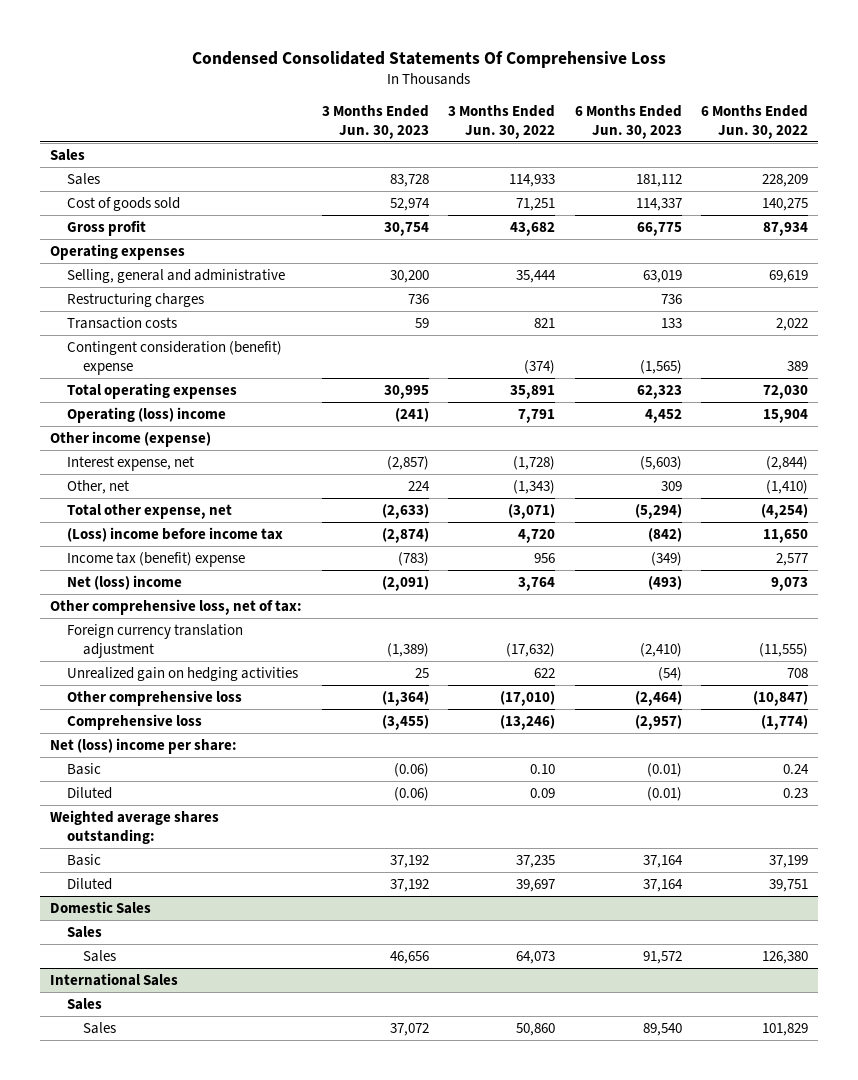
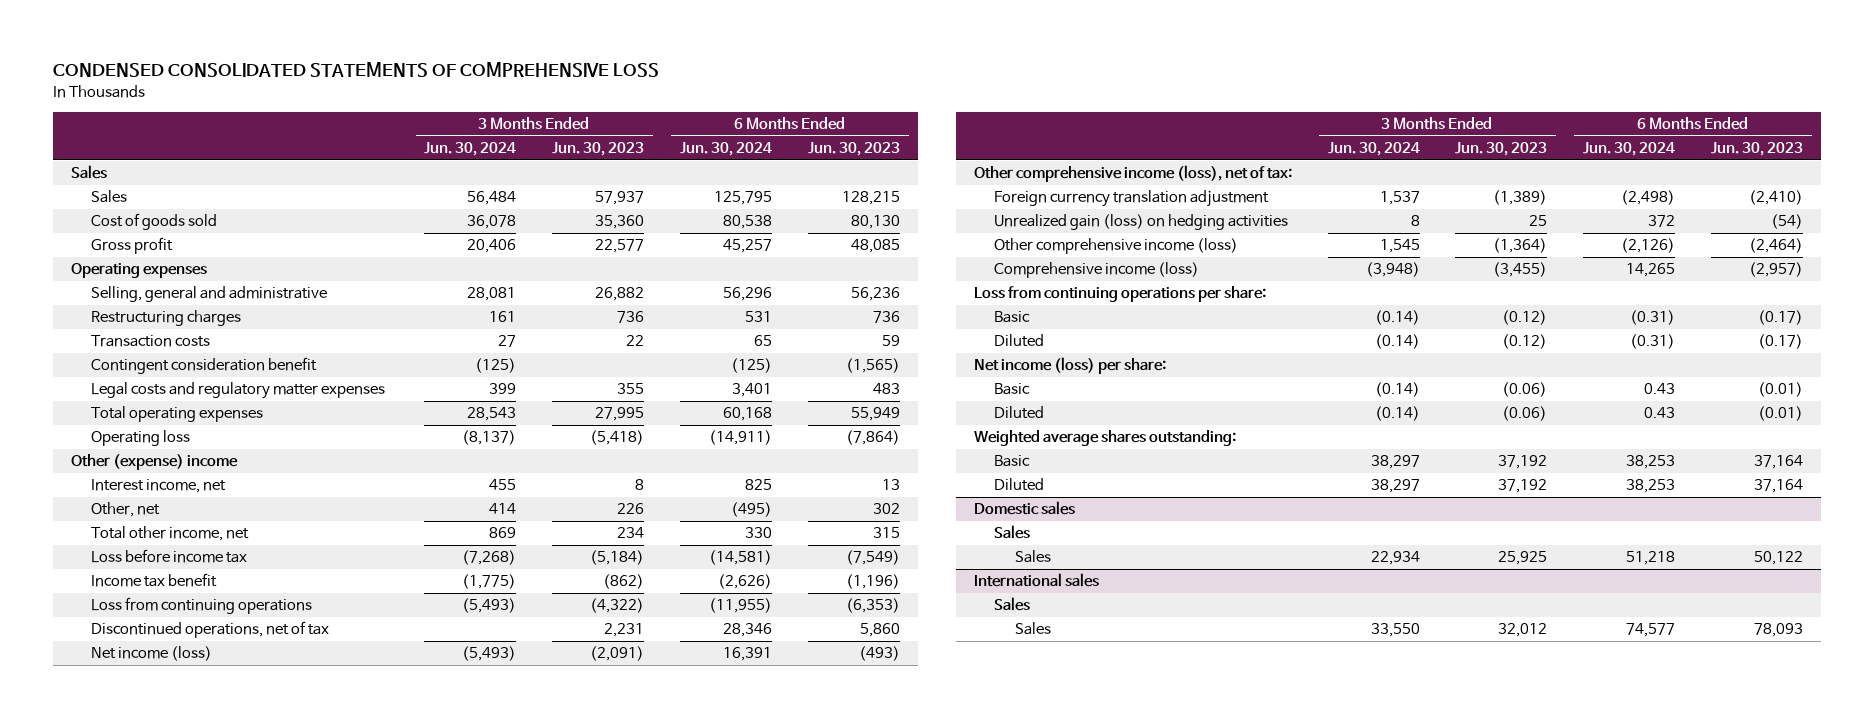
[192,50,667,68] Condensed Consolidated Statements Of Comprehensive Loss -> [52,62,659,78] CONDENSED CONSOLIDATED STATEMENTS OF COMPREHENSIVE LOSS
[448,105,556,140] 3 Months Ended Jun. 30, 2022 -> none
[701,105,809,140] 6 Months Ended Jun. 30, 2022 -> none
none -> [424,142,517,157] Jun. 30, 2024
none -> [680,142,773,157] Jun. 30, 2024
[389,173,429,187] 83,728 -> [595,191,645,206] 57,937
[635,173,682,187] 181,112 -> [841,191,900,206] 128,215
[389,197,430,211] 52,974 -> [595,215,645,230] 35,360
[635,197,682,211] 114,337 -> [850,215,900,230] 80,130
[383,221,429,236] 30,754 -> [595,239,645,254] 22,577
[636,221,682,236] 66,775 -> [850,239,900,254] 48,085
[389,269,429,283] 30,200 -> [595,287,645,302] 26,882
[642,269,682,283] 63,019 -> [850,287,900,302] 56,236
[414,317,429,328] 59 -> [626,335,645,347] 22
[660,317,682,328] 133 -> [881,335,900,347] 59
[66,340,282,375] Contingent consideration (benefit) expense -> [91,357,318,375] Contingent consideration benefit
none -> [91,382,386,400] Legal costs and regulatory matter expenses
[383,384,429,399] 30,995 -> [595,407,645,422] 27,995
[636,384,682,399] 62,323 -> [850,407,900,422] 55,949
[66,406,226,423] Operating (loss) income -> [91,430,191,447] Operating loss
[394,407,429,422] (241) -> [590,430,645,446] (5,418)
[644,408,682,423] 4,452 -> [845,430,900,446] (7,864)
[50,430,212,447] Other income (expense) -> [70,454,238,471] Other (expense) income
[66,455,194,471] Interest expense, net -> [91,479,227,494] Interest income, net
[386,455,429,470] (2,857) -> [635,479,645,491] 8
[639,455,682,470] (5,603) -> [881,479,900,491] 13
[407,480,430,491] 224 -> [617,503,645,515] 226
[660,480,682,491] 309 -> [872,503,900,515] 302
[66,503,232,519] Total other expense, net -> [91,526,250,542] Total other income, net
[381,503,429,519] (2,633) -> [617,527,645,539] 234
[634,503,682,519] (5,294) -> [872,527,900,539] 315
[66,526,283,542] (Loss) income before income tax -> [91,549,248,564] Loss before income tax
[381,527,429,543] (2,874) -> [590,550,645,566] (5,184)
[647,527,682,542] (842) -> [845,550,900,566] (7,549)
[66,551,245,567] Income tax (benefit) expense -> [91,573,218,588] Income tax benefit
[397,551,429,566] (783) -> [603,574,645,590] (862)
[650,551,682,566] (349) -> [845,574,900,590] (1,196)
none -> [91,597,313,615] Loss from continuing operations
none -> [91,621,330,639] Discontinued operations, net of tax
[66,574,182,590] Net (loss) income -> [91,646,213,662] Net income (loss)
[50,598,303,615] Other comprehensive loss, net of tax: -> [973,165,1292,183] Other comprehensive income (loss), net of tax:
[66,666,298,681] Unrealized gain on hedging activities -> [994,214,1289,231] Unrealized gain (loss) on hedging activities
[66,689,242,706] Other comprehensive loss -> [994,238,1239,255] Other comprehensive income (loss)
[66,713,202,730] Comprehensive loss -> [994,262,1200,279] Comprehensive income (loss)
none -> [973,286,1266,303] Loss from continuing operations per share:
none -> [994,311,1031,324] Basic
none -> [994,334,1045,348] Diluted
[50,737,238,754] Net (loss) income per share: -> [973,357,1166,375] Net income (loss) per share:
[50,900,152,914] Domestic Sales -> [973,501,1075,516] Domestic sales
[389,950,429,964] 46,656 -> [1498,551,1548,566] 25,925
[642,950,682,964] 91,572 -> [1754,551,1804,566] 50,122
[50,972,179,986] International Sales -> [973,573,1099,588] International sales
[389,1022,429,1036] 37,072 -> [1498,623,1548,638] 32,012
[642,1022,682,1036] 89,540 -> [1754,623,1804,638] 78,093

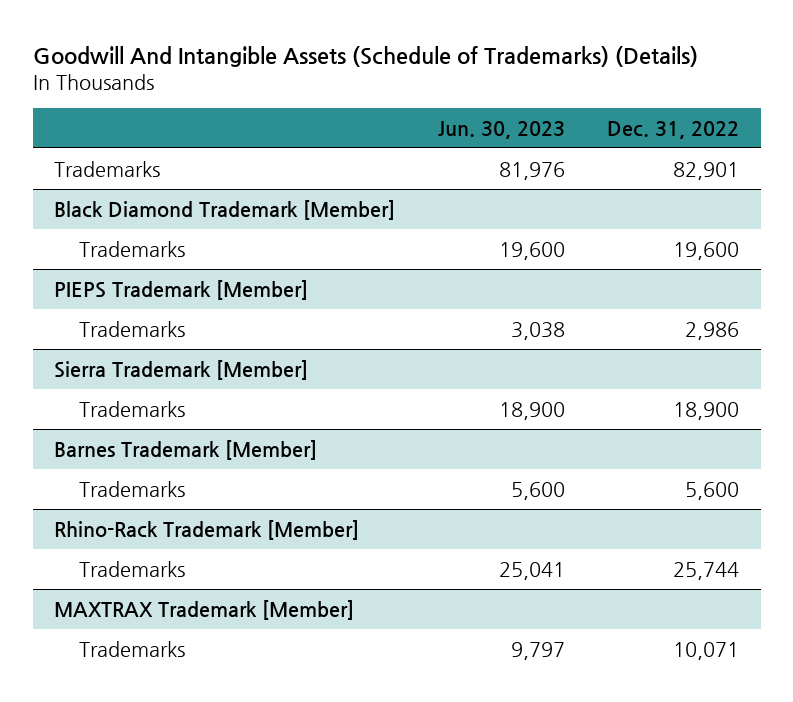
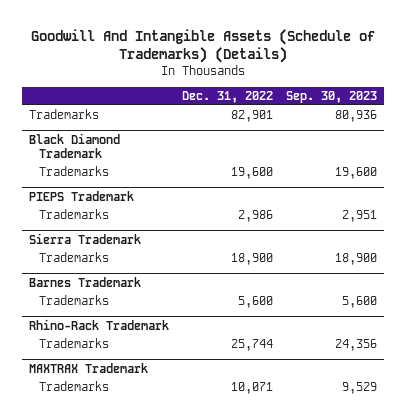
[437,120,565,139] Jun. 30, 2023 -> none
none -> [286,91,378,104] Sep. 30, 2023
[54,199,396,220] Black Diamond Trademark [Member] -> [28,132,120,158] Black Diamond Trademark
[54,279,309,300] PIEPS Trademark [Member] -> [28,190,134,201] PIEPS Trademark
[54,359,309,380] Sierra Trademark [Member] -> [28,232,141,244] Sierra Trademark
[54,439,318,460] Barnes Trademark [Member] -> [28,276,141,287] Barnes Trademark
[54,519,360,540] Rhino-Rack Trademark [Member] -> [28,318,169,330] Rhino-Rack Trademark
[54,599,355,620] MAXTRAX Trademark [Member] -> [28,362,148,373] MAXTRAX Trademark

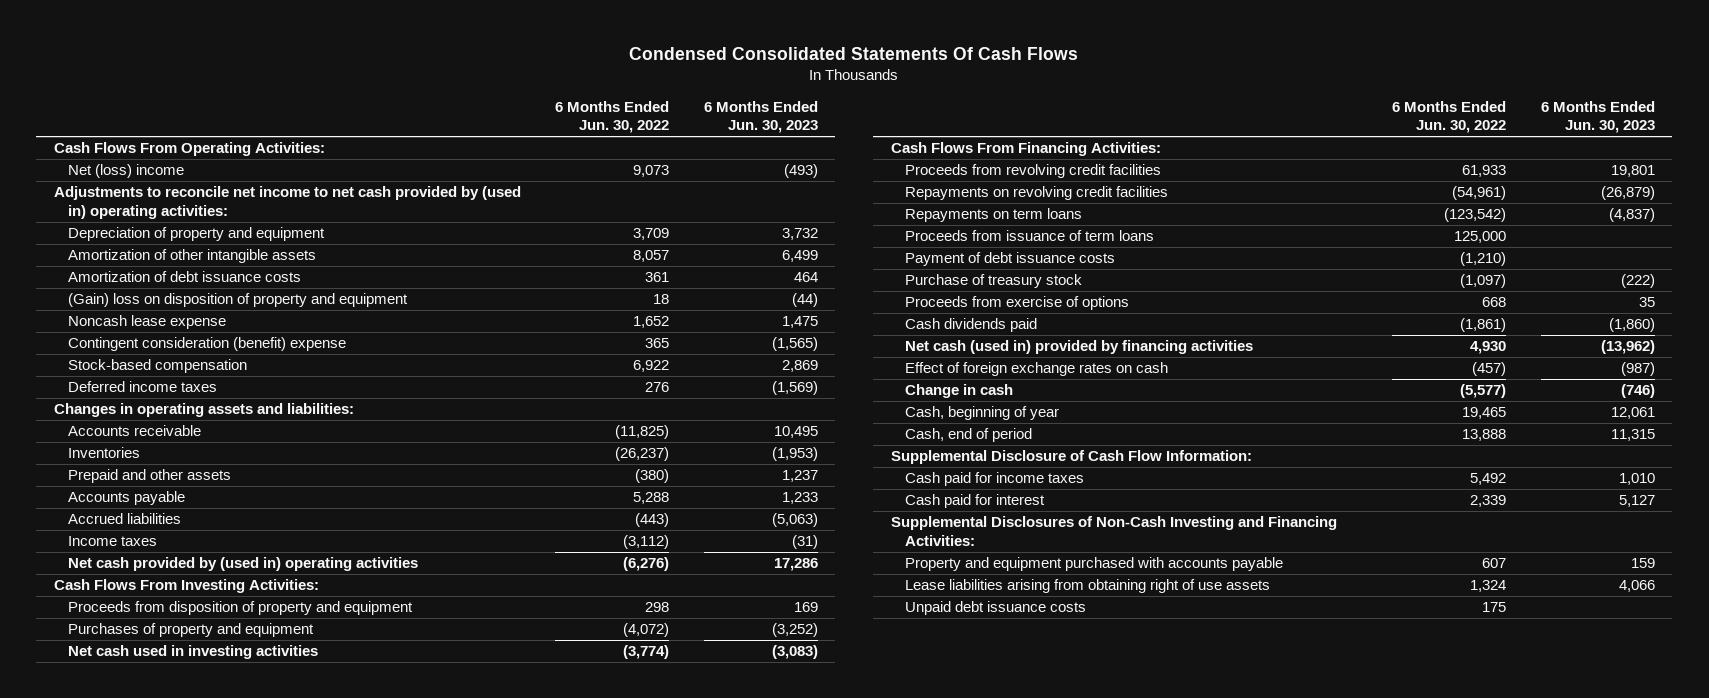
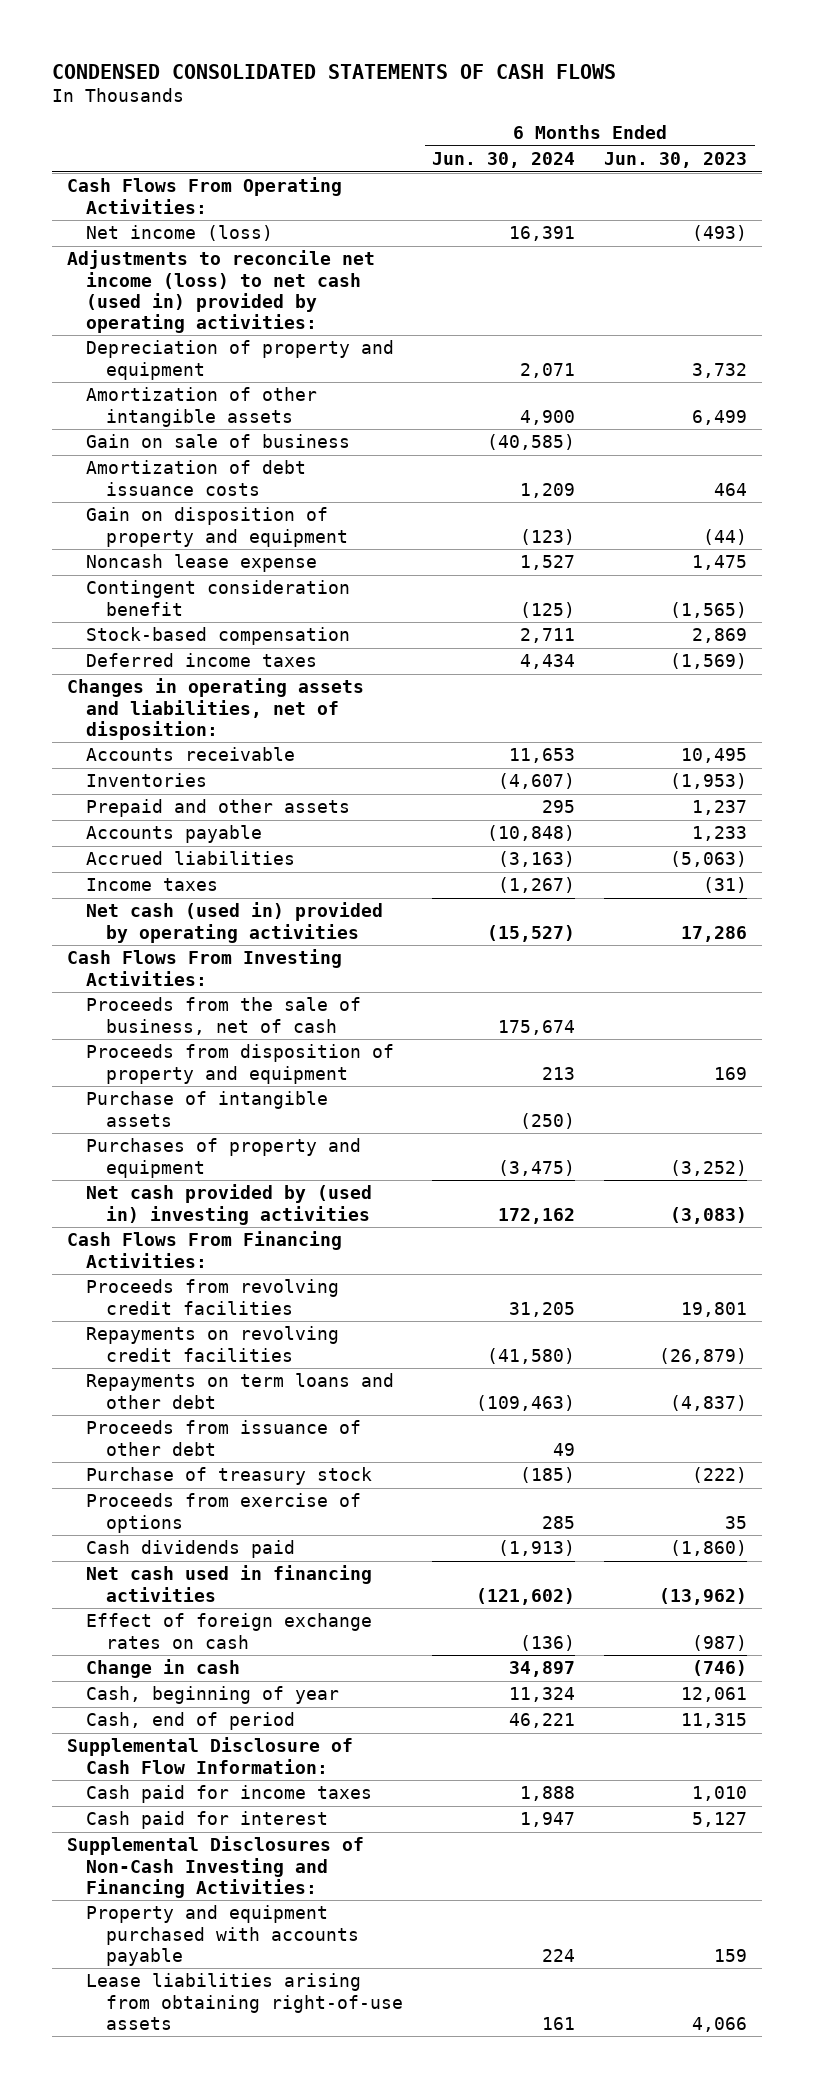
[629,46,1079,60] Condensed Consolidated Statements Of Cash Flows -> [51,63,616,79] CONDENSED CONSOLIDATED STATEMENTS OF CASH FLOWS
[555,100,670,134] 6 Months Ended Jun. 30, 2022 -> none
none -> [431,151,575,168] Jun. 30, 2024
[68,164,185,179] Net (loss) income -> [86,225,274,242] Net income (loss)
[53,186,521,219] Adjustments to reconcile net income to net cash provided by (used in) operating activities: -> [66,250,375,333] Adjustments to reconcile net income (loss) to net cash (used in) provided by operating activities:
none -> [86,434,351,449] Gain on sale of business
[68,293,409,308] (Gain) loss on disposition of property and equipment -> [86,507,348,547] Gain on disposition of property and equipment
[68,337,347,352] Contingent consideration (benefit) expense -> [86,580,351,616] Contingent consideration benefit
[53,403,354,418] Changes in operating assets and liabilities: -> [66,678,364,740] Changes in operating assets and liabilities, net of disposition:
[68,557,419,572] Net cash provided by (used in) operating activities -> [86,902,384,943] Net cash (used in) provided by operating activities
none -> [86,997,362,1035] Proceeds from the sale of business, net of cash
none -> [86,1091,329,1127] Purchase of intangible assets
[68,645,319,660] Net cash used in investing activities -> [86,1184,373,1225] Net cash provided by (used in) investing activities
[905,252,1116,267] Payment of debt issuance costs -> none
[905,208,1083,223] Repayments on term loans -> [86,1373,395,1409] Repayments on term loans and other debt
[905,230,1155,242] Proceeds from issuance of term loans -> [86,1420,362,1456] Proceeds from issuance of other debt
[905,340,1254,355] Net cash (used in) provided by financing activities -> [86,1565,373,1602] Net cash used in financing activities
[905,601,1087,616] Unpaid debt issuance costs -> none
[905,579,1271,594] Lease liabilities arising from obtaining right of use assets -> [86,1973,403,2030] Lease liabilities arising from obtaining right-of-use assets

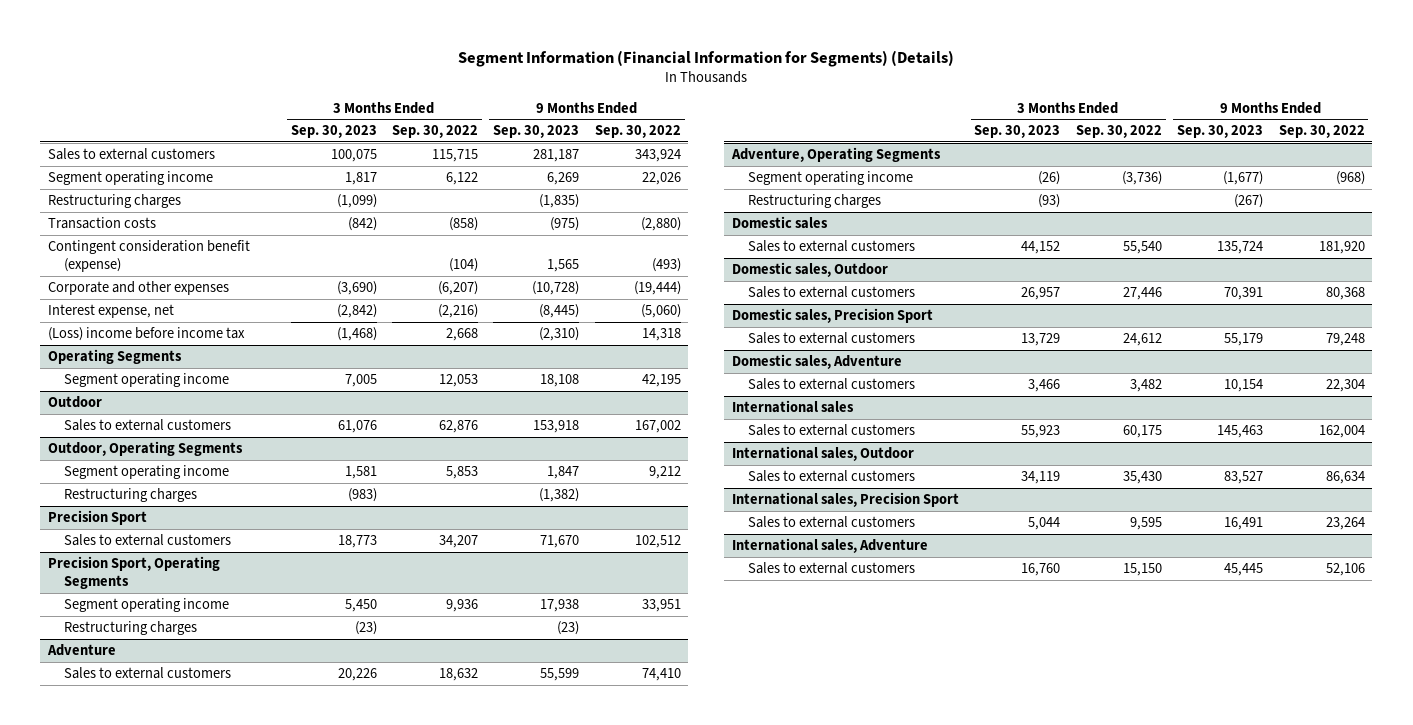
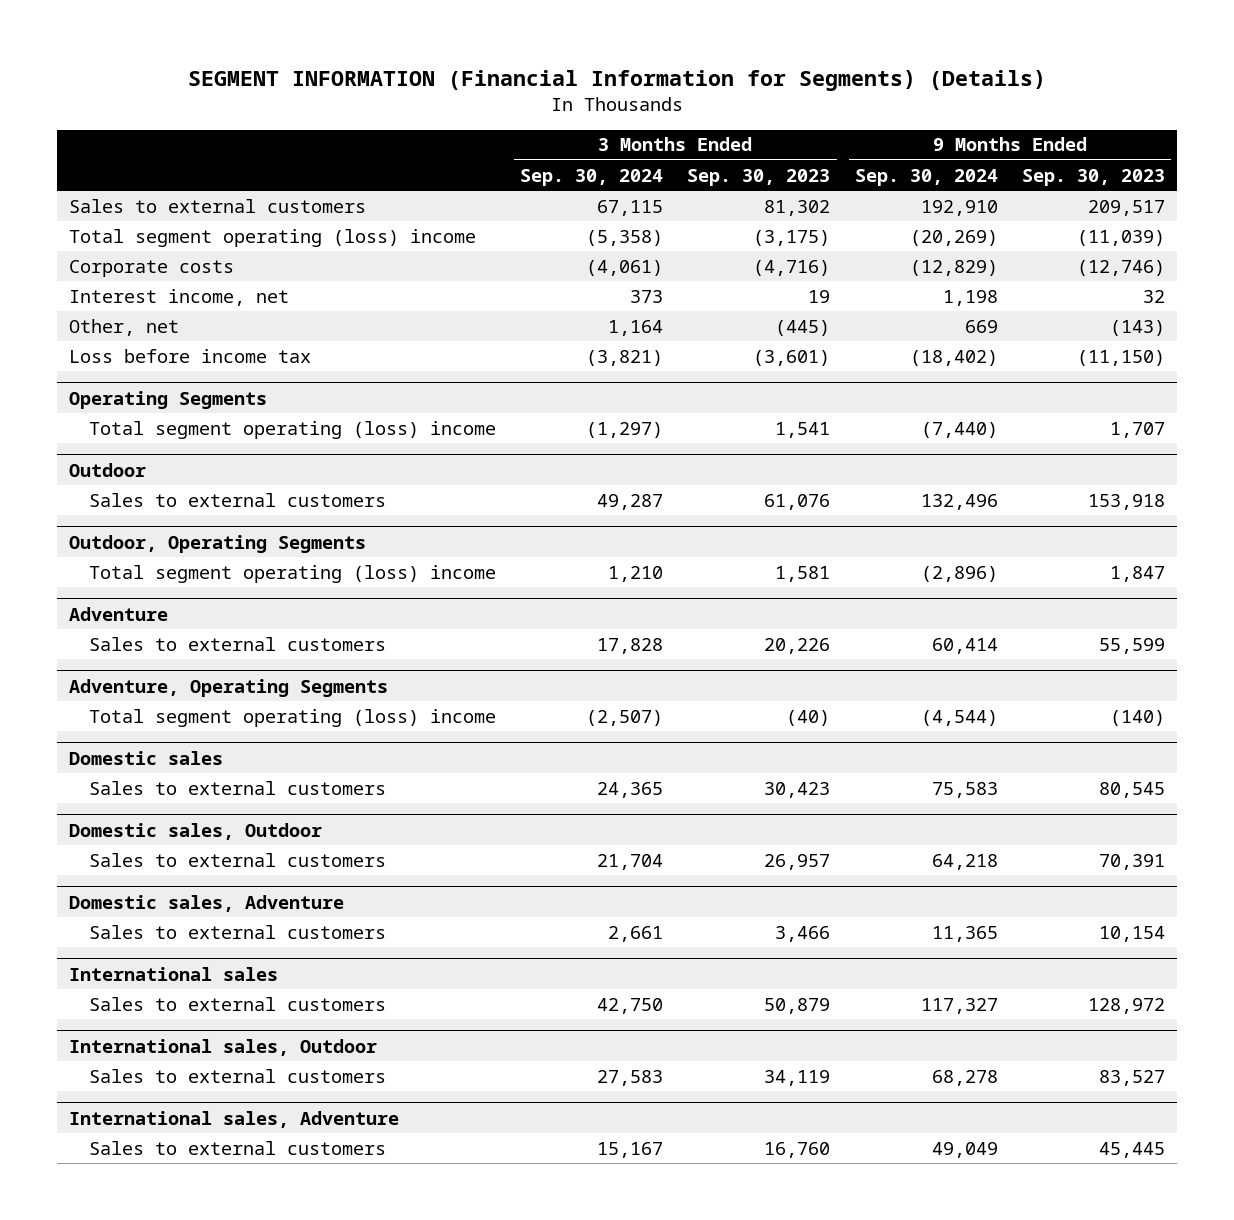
[458,49,955,67] Segment Information (Financial Information for Segments) (Details) -> [188,69,1047,91] SEGMENT INFORMATION (Financial Information for Segments) (Details)
[391,125,478,139] Sep. 30, 2022 -> none
[594,125,681,139] Sep. 30, 2022 -> none
none -> [520,168,664,186] Sep. 30, 2024
none -> [854,168,998,186] Sep. 30, 2024
[48,194,182,209] Restructuring charges -> none
[48,217,157,230] Transaction costs -> none
[48,240,251,273] Contingent consideration benefit (expense) -> none
[330,149,377,163] 100,075 -> [764,199,831,216] 81,302
[533,149,580,163] 281,187 -> [1088,199,1166,216] 209,517
[48,171,214,186] Segment operating income -> [69,228,477,247] Total segment operating (loss) income
[344,172,377,186] 1,817 -> [753,229,831,246] (3,175)
[547,172,580,186] 6,269 -> [1077,229,1166,246] (11,039)
[48,281,230,296] Corporate and other expenses -> [69,259,235,277] Corporate costs
[336,281,377,296] (3,690) -> [753,259,831,276] (4,716)
[532,281,580,296] (10,728) -> [1077,259,1166,276] (12,746)
[48,304,175,319] Interest expense, net -> [69,288,290,306] Interest income, net
[336,304,377,319] (2,842) -> [808,289,831,303] 19
[539,304,580,319] (8,445) -> [1143,289,1166,303] 32
none -> [69,318,180,336] Other, net
[48,327,246,342] (Loss) income before income tax -> [69,348,312,363] Loss before income tax
[336,327,377,342] (1,468) -> [753,349,831,366] (3,601)
[539,327,580,342] (2,310) -> [1077,349,1166,366] (11,150)
[63,373,229,388] Segment operating income -> [88,420,496,439] Total segment operating (loss) income
[344,374,377,388] 7,005 -> [775,421,831,438] 1,541
[540,374,580,388] 18,108 -> [1110,421,1166,438] 1,707
[63,488,197,503] Restructuring charges -> none
[48,510,148,526] Precision Sport -> none
[63,534,231,547] Sales to external customers -> none
[48,556,221,590] Precision Sport, Operating Segments -> none
[63,598,229,613] Segment operating income -> none
[63,621,197,636] Restructuring charges -> none
[63,465,229,480] Segment operating income -> [88,564,496,583] Total segment operating (loss) income
[747,194,881,209] Restructuring charges -> none
[747,171,913,186] Segment operating income -> [88,708,496,727] Total segment operating (loss) income
[1038,171,1061,186] (26) -> [786,709,831,726] (40)
[1223,171,1264,186] (1,677) -> [1110,709,1166,726] (140)
[1021,241,1061,255] 44,152 -> [764,781,831,798] 30,423
[1217,241,1264,255] 135,724 -> [1099,781,1166,798] 80,545
[732,308,934,324] Domestic sales, Precision Sport -> none
[747,332,915,345] Sales to external customers -> none
[1021,425,1061,439] 55,923 -> [764,997,831,1014] 50,879
[1217,425,1264,439] 145,463 -> [1088,997,1166,1014] 128,972
[732,492,960,508] International sales, Precision Sport -> none
[747,516,915,529] Sales to external customers -> none

